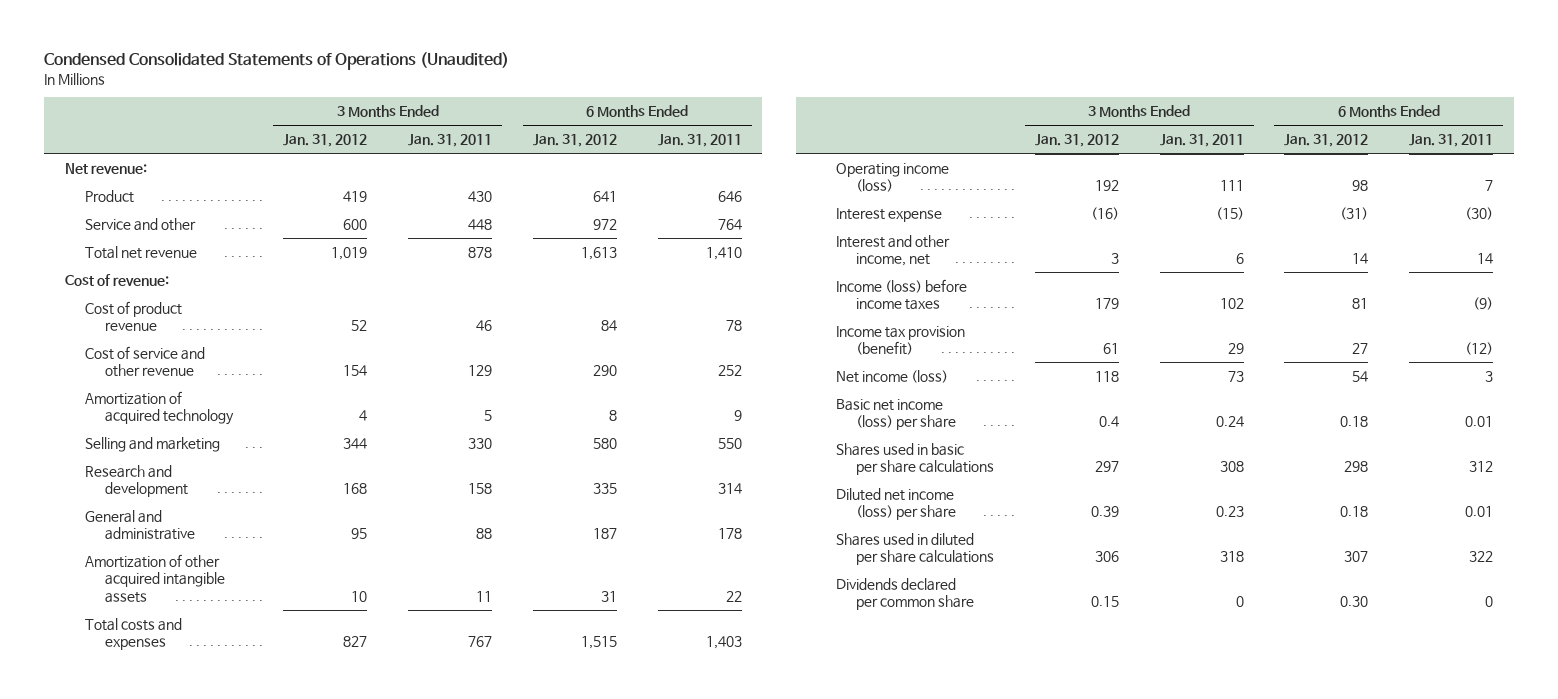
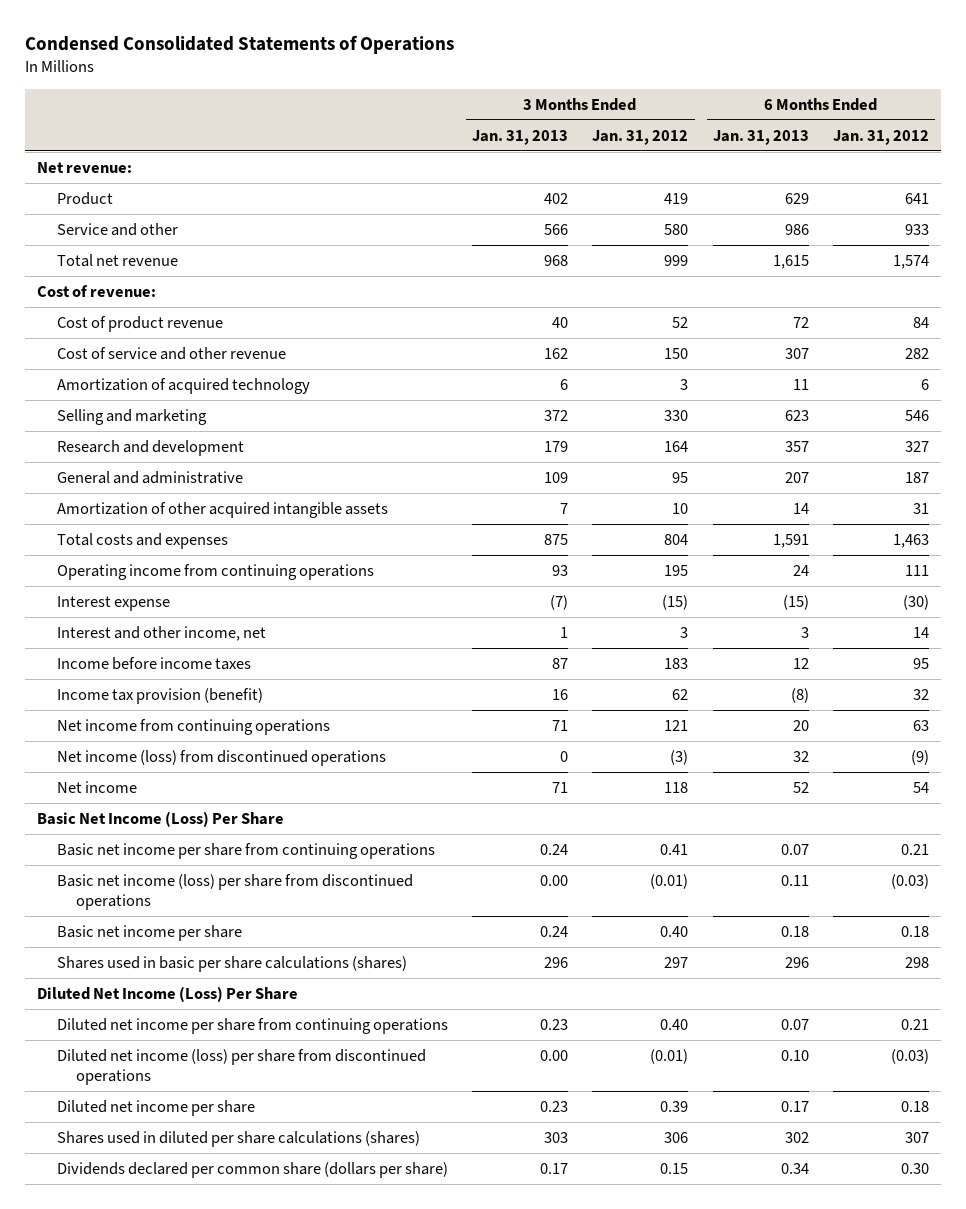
[44,52,510,71] Condensed Consolidated Statements of Operations (Unaudited) -> [24,35,454,55] Condensed Consolidated Statements of Operations
[408,134,493,148] Jan. 31, 2011 -> none
[657,134,742,148] Jan. 31, 2011 -> none
none -> [472,129,569,145] Jan. 31, 2013
none -> [712,129,809,145] Jan. 31, 2013
[343,218,368,230] 600 -> [664,223,689,235] 580
[592,218,617,230] 972 -> [905,223,930,235] 933
[331,246,368,260] 1,019 -> [664,254,689,266] 999
[580,246,617,260] 1,613 -> [893,254,930,269] 1,574
[343,365,368,377] 154 -> [664,347,689,359] 150
[592,365,617,377] 290 -> [905,347,930,359] 282
[359,410,368,422] 4 -> [680,378,689,390] 3
[608,410,617,422] 8 -> [921,378,930,390] 6
[343,437,368,449] 344 -> [664,409,689,421] 330
[592,437,617,449] 580 -> [905,409,930,421] 546
[343,483,368,495] 168 -> [664,440,689,452] 164
[592,483,617,495] 335 -> [905,440,930,452] 327
[343,636,368,648] 827 -> [664,533,689,545] 804
[580,636,617,650] 1,515 -> [893,533,930,548] 1,463
[836,162,950,193] Operating income (loss) -> [56,563,374,580] Operating income from continuing operations
[1094,180,1119,192] 192 -> [664,564,689,576] 195
[1352,180,1369,192] 98 -> [905,564,930,576] 111
[1090,206,1119,220] (16) -> [662,594,689,610] (15)
[1340,206,1369,220] (31) -> [903,594,930,610] (30)
[836,278,968,311] Income (loss) before income taxes -> [56,656,251,670] Income before income taxes
[1094,298,1119,310] 179 -> [664,657,689,669] 183
[1352,298,1369,310] 81 -> [913,657,930,669] 95
[1102,343,1119,355] 61 -> [672,688,689,700] 62
[1352,343,1369,355] 27 -> [913,688,930,700] 32
none -> [56,718,330,735] Net income from continuing operations
none -> [56,749,386,766] Net income (loss) from discontinued operations
[836,369,949,383] Net income (loss) -> [56,780,137,793] Net income
none -> [37,810,285,827] Basic Net Income (Loss) Per Share
none -> [56,842,435,859] Basic net income per share from continuing operations
none -> [56,873,413,910] Basic net income (loss) per share from discontinued operations
[836,398,957,431] Basic net income (loss) per share -> [56,924,242,941] Basic net income per share
[1098,416,1119,428] 0.4 -> [660,925,689,937] 0.40
[836,442,995,476] Shares used in basic per share calculations -> [56,955,407,972] Shares used in basic per share calculations (shares)
none -> [37,985,299,1002] Diluted Net Income (Loss) Per Share
none -> [56,1017,448,1034] Diluted net income per share from continuing operations
none -> [56,1048,426,1085] Diluted net income (loss) per share from discontinued operations
[836,487,957,521] Diluted net income (loss) per share -> [56,1099,255,1116] Diluted net income per share
[836,532,995,566] Shares used in diluted per share calculations -> [56,1130,420,1147] Shares used in diluted per share calculations (shares)
[836,577,975,611] Dividends declared per common share -> [56,1161,448,1178] Dividends declared per common share (dollars per share)

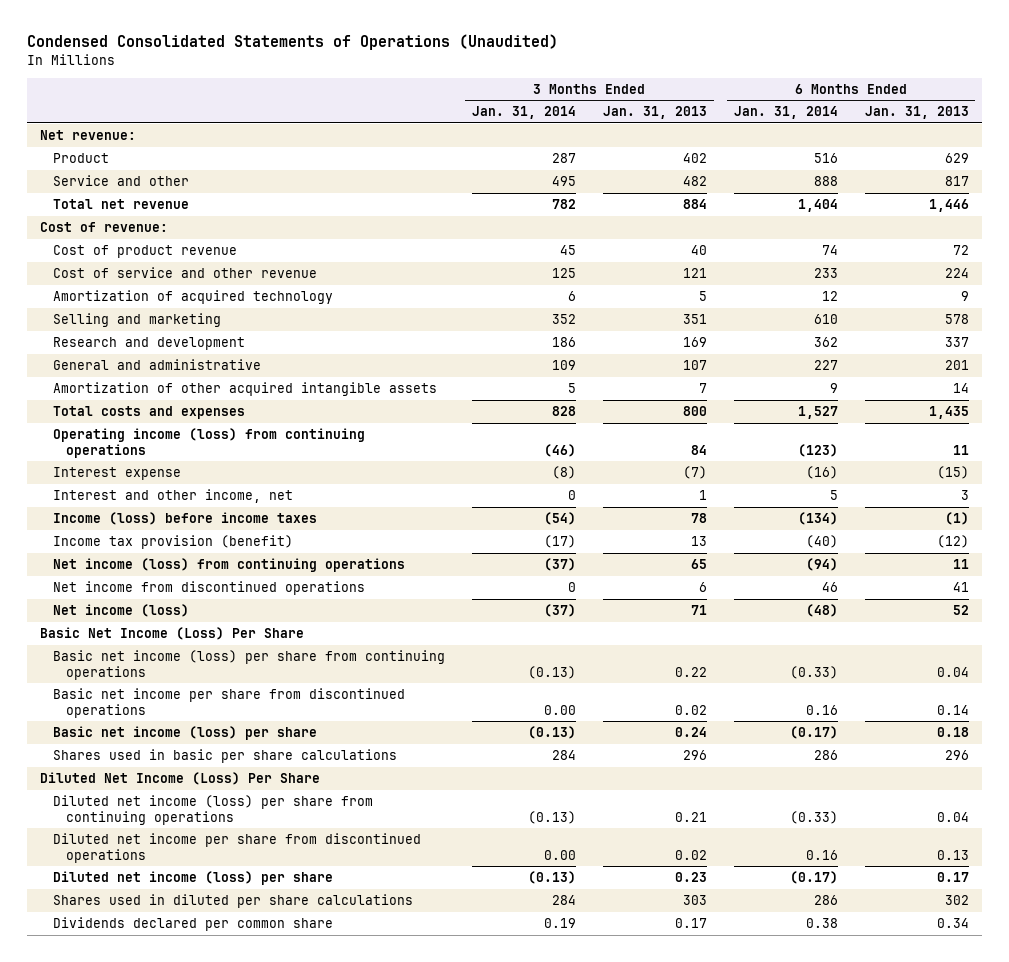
[24,35,454,55] Condensed Consolidated Statements of Operations -> [26,34,558,51] Condensed Consolidated Statements of Operations (Unaudited)
[592,129,689,145] Jan. 31, 2012 -> none
[833,129,930,145] Jan. 31, 2012 -> none
none -> [471,106,576,120] Jan. 31, 2014
none -> [733,106,838,120] Jan. 31, 2014
[544,223,569,235] 566 -> [682,176,707,187] 482
[784,223,809,235] 986 -> [944,176,969,187] 817
[544,254,569,266] 968 -> [682,199,707,210] 884
[772,254,809,269] 1,615 -> [928,199,969,213] 1,446
[544,347,569,359] 162 -> [682,268,707,279] 121
[784,347,809,359] 307 -> [944,268,969,279] 224
[560,378,569,390] 6 -> [698,291,707,302] 5
[792,378,809,390] 11 -> [960,291,969,302] 9
[544,409,569,421] 372 -> [682,314,707,325] 351
[784,409,809,421] 623 -> [944,314,969,325] 578
[544,440,569,452] 179 -> [682,337,707,348] 169
[784,440,809,452] 357 -> [944,337,969,348] 337
[544,471,569,483] 109 -> [682,360,707,371] 107
[784,471,809,483] 207 -> [944,360,969,371] 201
[544,533,569,545] 875 -> [682,406,707,417] 800
[772,533,809,548] 1,591 -> [928,406,969,420] 1,435
[56,563,374,580] Operating income from continuing operations -> [52,428,365,459] Operating income (loss) from continuing operations
[552,564,569,576] 93 -> [690,445,707,456] 84
[792,564,809,576] 24 -> [952,445,969,456] 11
[56,656,251,670] Income before income taxes -> [52,512,317,526] Income (loss) before income taxes
[552,657,569,669] 87 -> [690,513,707,524] 78
[792,657,809,669] 12 -> [944,512,969,526] (1)
[552,688,569,700] 16 -> [690,536,707,547] 13
[790,687,809,703] (8) -> [936,535,969,549] (12)
[56,718,330,735] Net income from continuing operations -> [52,558,405,573] Net income (loss) from continuing operations
[552,719,569,731] 71 -> [690,559,707,570] 65
[792,719,809,731] 20 -> [952,559,969,570] 11
[56,749,386,766] Net income (loss) from discontinued operations -> [52,581,365,596] Net income from discontinued operations
[560,750,569,762] 0 -> [698,582,707,593] 6
[792,750,809,762] 32 -> [952,582,969,593] 41
[56,780,137,793] Net income -> [52,604,189,618] Net income (loss)
[56,842,435,859] Basic net income per share from continuing operations -> [52,650,445,681] Basic net income (loss) per share from continuing operations
[540,843,569,855] 0.24 -> [674,667,707,678] 0.22
[780,843,809,855] 0.07 -> [936,667,969,678] 0.04
[56,873,413,910] Basic net income (loss) per share from discontinued operations -> [52,688,405,719] Basic net income per share from discontinued operations
[540,874,569,886] 0.00 -> [674,705,707,716] 0.02
[780,874,809,886] 0.11 -> [936,705,969,716] 0.14
[56,924,242,941] Basic net income per share -> [52,726,317,741] Basic net income (loss) per share
[56,955,407,972] Shares used in basic per share calculations (shares) -> [52,749,397,764] Shares used in basic per share calculations
[56,1017,448,1034] Diluted net income per share from continuing operations -> [52,795,373,826] Diluted net income (loss) per share from continuing operations
[540,1018,569,1030] 0.23 -> [674,812,707,823] 0.21
[780,1018,809,1030] 0.07 -> [936,812,969,823] 0.04
[56,1048,426,1085] Diluted net income (loss) per share from discontinued operations -> [52,833,421,864] Diluted net income per share from discontinued operations
[540,1049,569,1061] 0.00 -> [674,850,707,861] 0.02
[780,1049,809,1061] 0.10 -> [936,850,969,861] 0.13
[56,1099,255,1116] Diluted net income per share -> [52,871,333,886] Diluted net income (loss) per share
[56,1130,420,1147] Shares used in diluted per share calculations (shares) -> [52,894,413,909] Shares used in diluted per share calculations
[56,1161,448,1178] Dividends declared per common share (dollars per share) -> [52,917,333,932] Dividends declared per common share

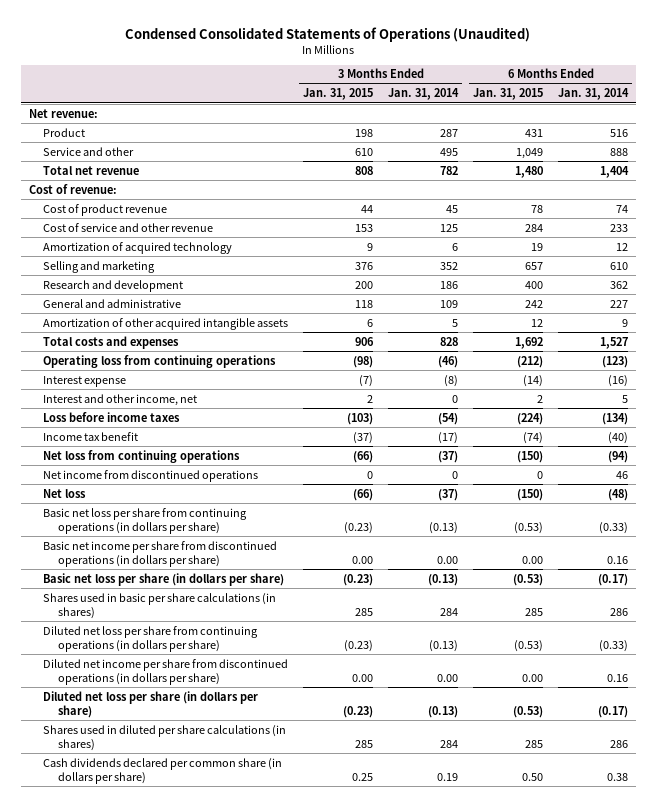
[602,106,707,120] Jan. 31, 2013 -> none
[864,106,969,120] Jan. 31, 2013 -> none
none -> [303,88,374,101] Jan. 31, 2015
none -> [473,88,544,101] Jan. 31, 2015
[52,428,365,459] Operating income (loss) from continuing operations -> [43,354,277,368] Operating loss from continuing operations
[52,512,317,526] Income (loss) before income taxes -> [43,411,181,422] Loss before income taxes
[52,535,293,550] Income tax provision (benefit) -> [43,431,139,441] Income tax benefit
[52,558,405,573] Net income (loss) from continuing operations -> [43,449,241,463] Net loss from continuing operations
[40,627,305,641] Basic Net Income (Loss) Per Share -> none
[40,772,321,786] Diluted Net Income (Loss) Per Share -> none
[52,604,189,618] Net income (loss) -> [43,488,87,498] Net loss
[52,650,445,681] Basic net income (loss) per share from continuing operations -> [43,507,248,535] Basic net loss per share from continuing operations (in dollars per share)
[52,688,405,719] Basic net income per share from discontinued operations -> [43,540,278,568] Basic net income per share from discontinued operations (in dollars per share)
[52,726,317,741] Basic net income (loss) per share -> [43,572,285,586] Basic net loss per share (in dollars per share)
[52,749,397,764] Shares used in basic per share calculations -> [43,592,277,620] Shares used in basic per share calculations (in shares)
[52,795,373,826] Diluted net income (loss) per share from continuing operations -> [43,625,259,653] Diluted net loss per share from continuing operations (in dollars per share)
[52,833,421,864] Diluted net income per share from discontinued operations -> [43,658,289,686] Diluted net income per share from discontinued operations (in dollars per share)
[52,871,333,886] Diluted net income (loss) per share -> [43,690,259,719] Diluted net loss per share (in dollars per share)
[52,894,413,909] Shares used in diluted per share calculations -> [43,724,287,752] Shares used in diluted per share calculations (in shares)
[52,917,333,932] Dividends declared per common share -> [43,757,283,785] Cash dividends declared per common share (in dollars per share)

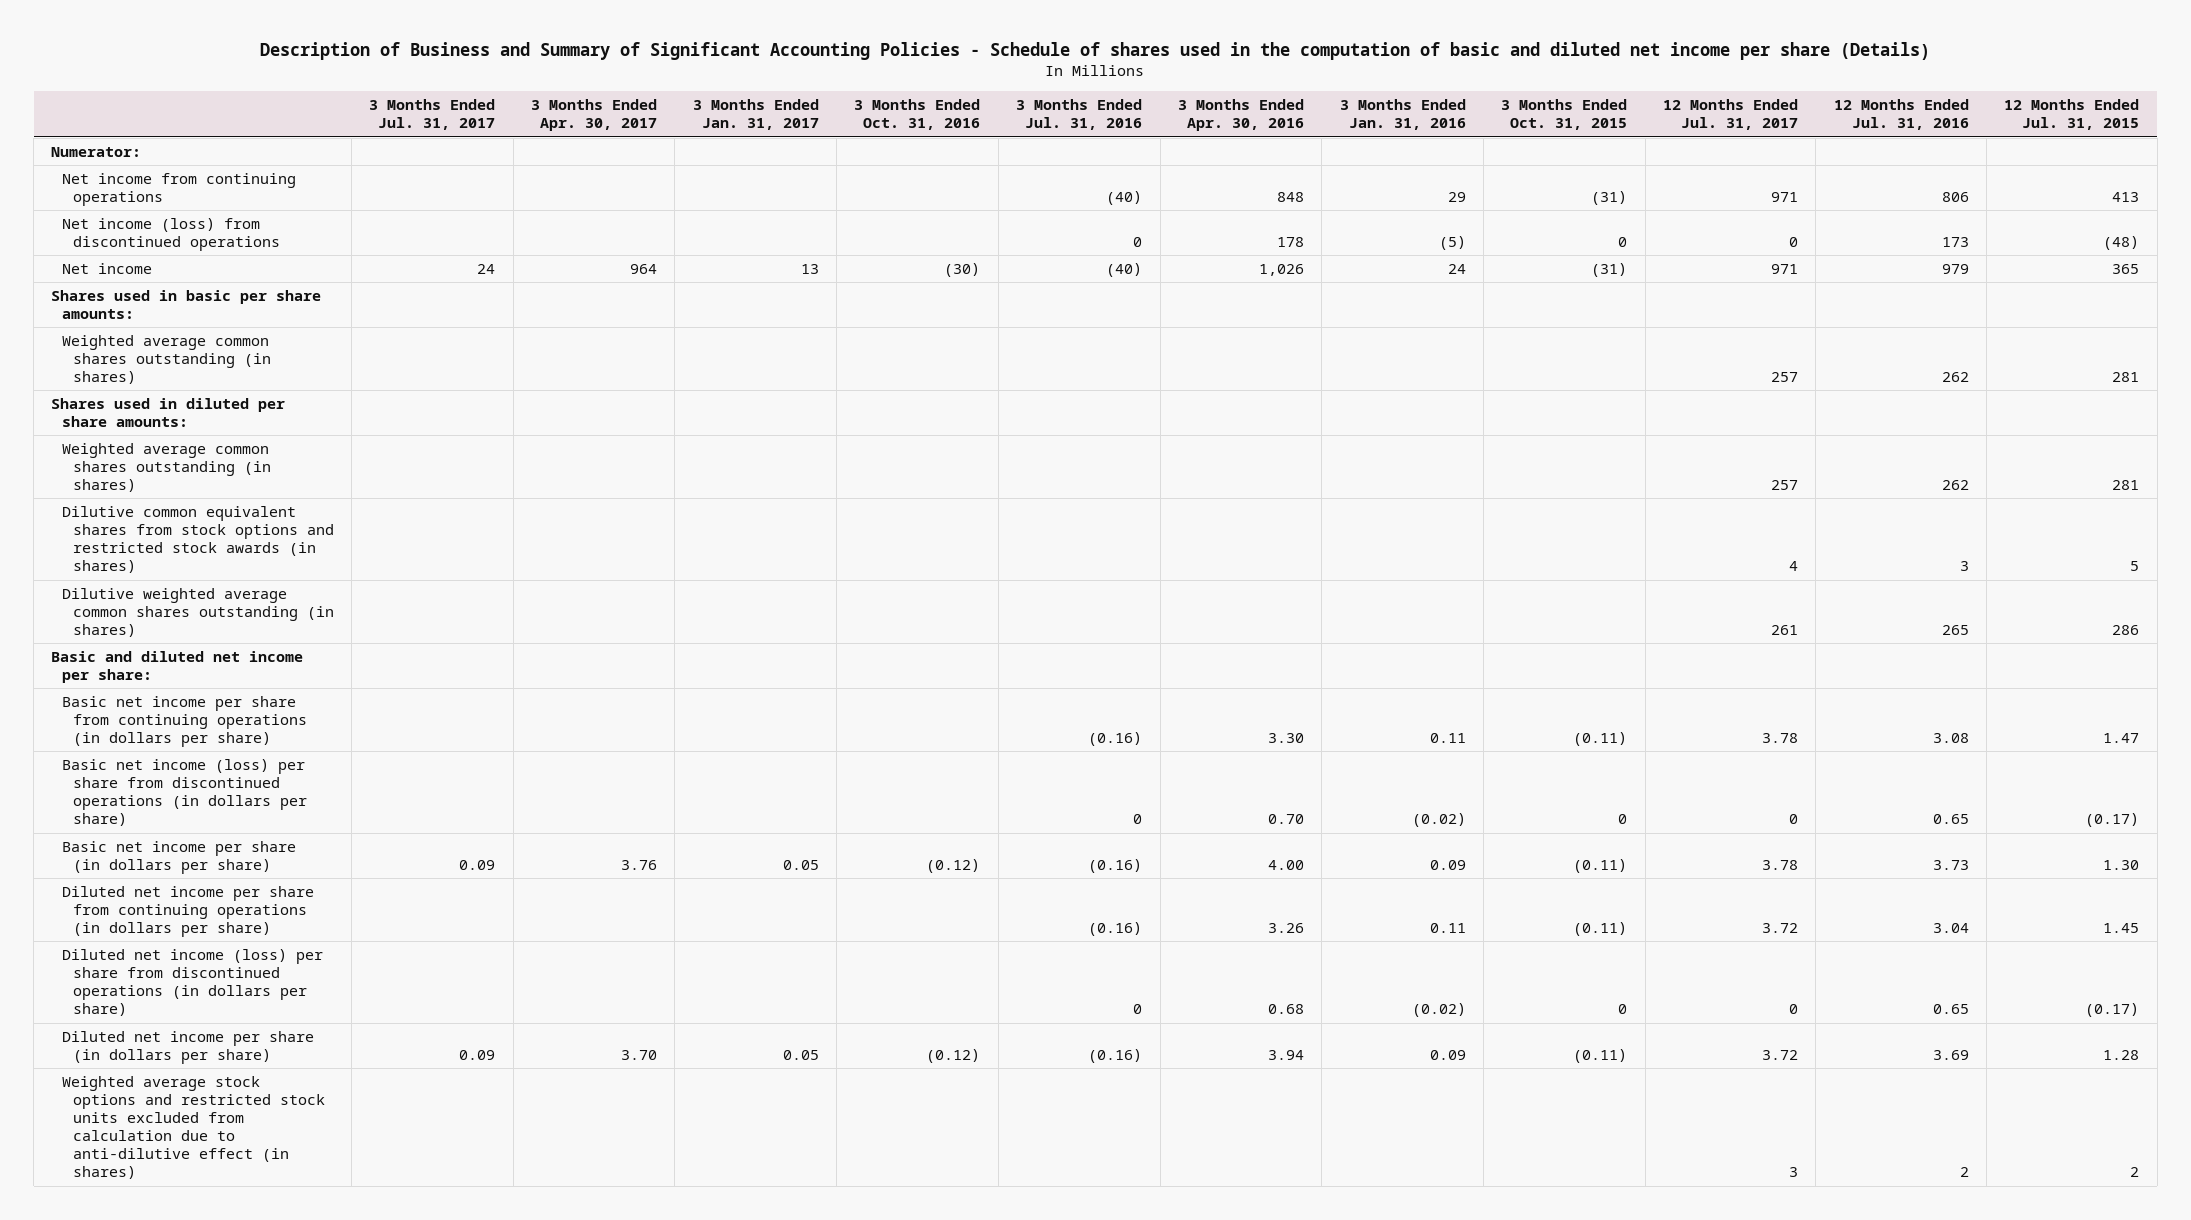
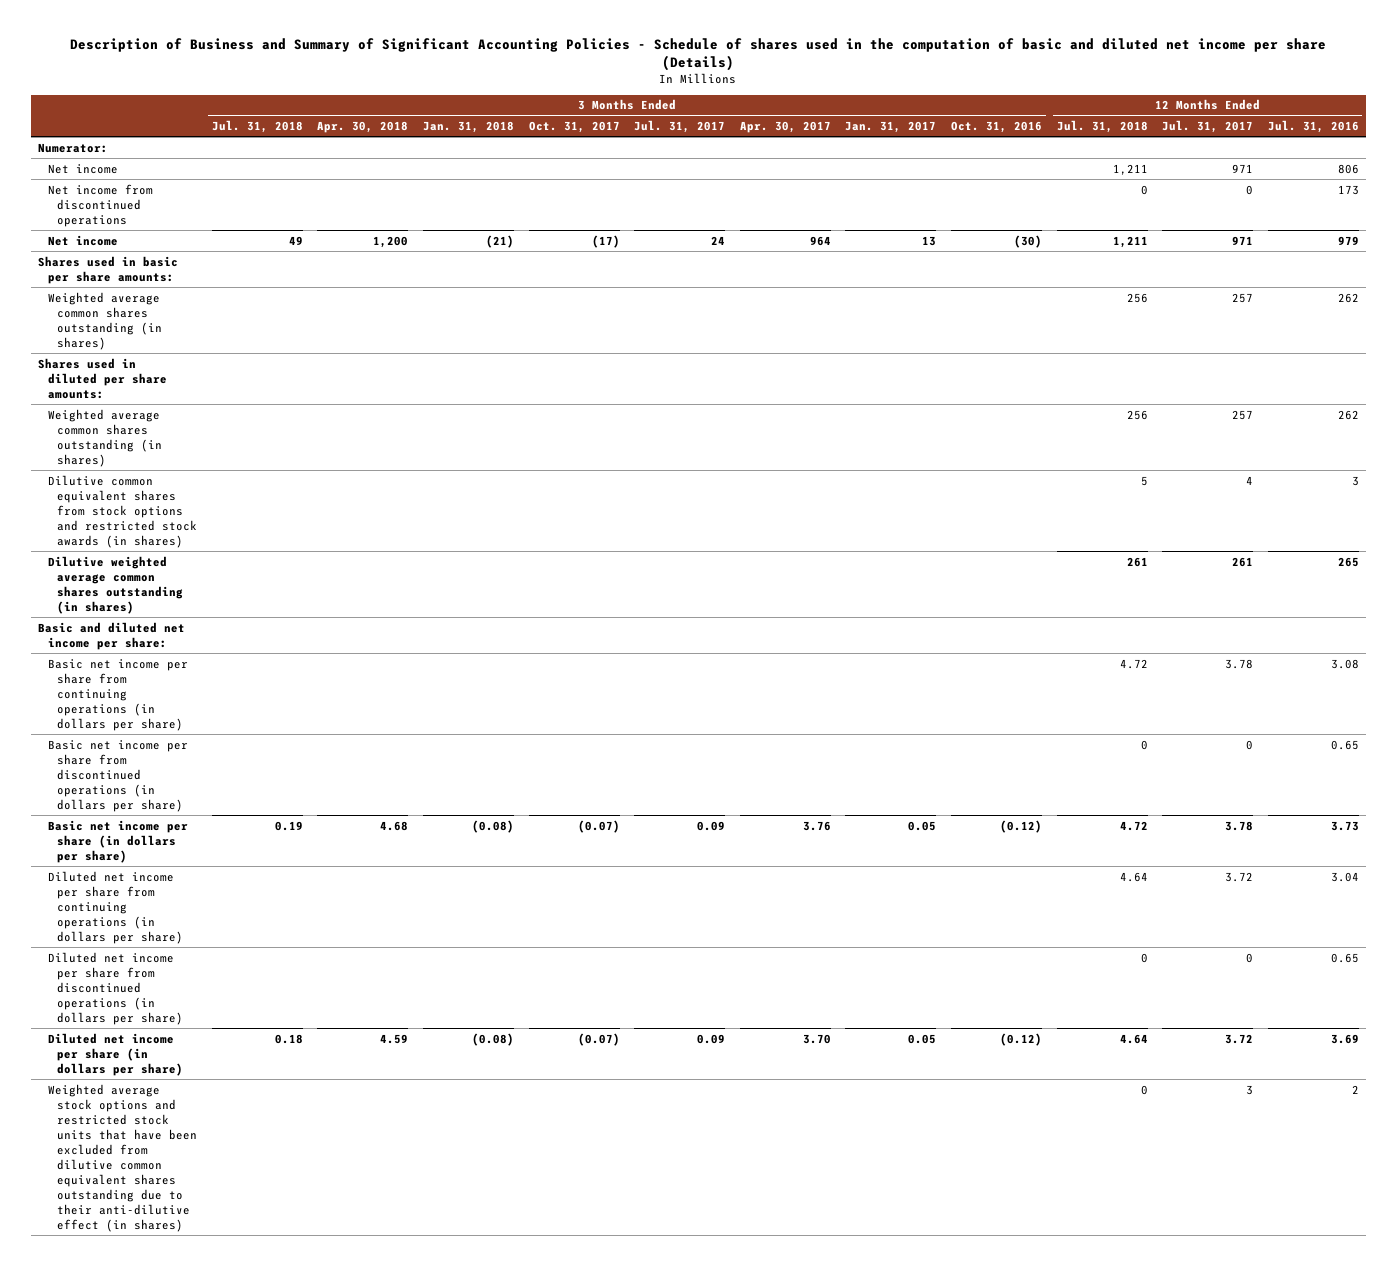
[1016,99,1143,131] 3 Months Ended Jul. 31, 2016 -> none
[1177,99,1304,132] 3 Months Ended Apr. 30, 2016 -> none
[1339,99,1466,131] 3 Months Ended Jan. 31, 2016 -> none
[1501,99,1628,131] 3 Months Ended Oct. 31, 2015 -> none
[2004,99,2140,131] 12 Months Ended Jul. 31, 2015 -> none
none -> [211,120,303,134] Jul. 31, 2018
none -> [317,121,409,134] Apr. 30, 2018
none -> [423,121,515,134] Jan. 31, 2018
none -> [528,121,620,134] Oct. 31, 2017
none -> [1056,120,1148,134] Jul. 31, 2018
[62,172,297,207] Net income from continuing operations -> [47,163,118,174] Net income
[62,217,280,252] Net income (loss) from discontinued operations -> [47,183,153,227] Net income from discontinued operations
[62,758,307,827] Basic net income (loss) per share from discontinued operations (in dollars per share) -> [47,739,188,812] Basic net income per share from discontinued operations (in dollars per share)
[62,948,324,1017] Diluted net income (loss) per share from discontinued operations (in dollars per share) -> [47,951,184,1025] Diluted net income per share from discontinued operations (in dollars per share)
[62,1075,325,1180] Weighted average stock options and restricted stock units excluded from calculation due to anti-dilutive effect (in shares) -> [47,1083,198,1232] Weighted average stock options and restricted stock units that have been excluded from dilutive common equivalent shares outstanding due to their anti-dilutive effect (in shares)

